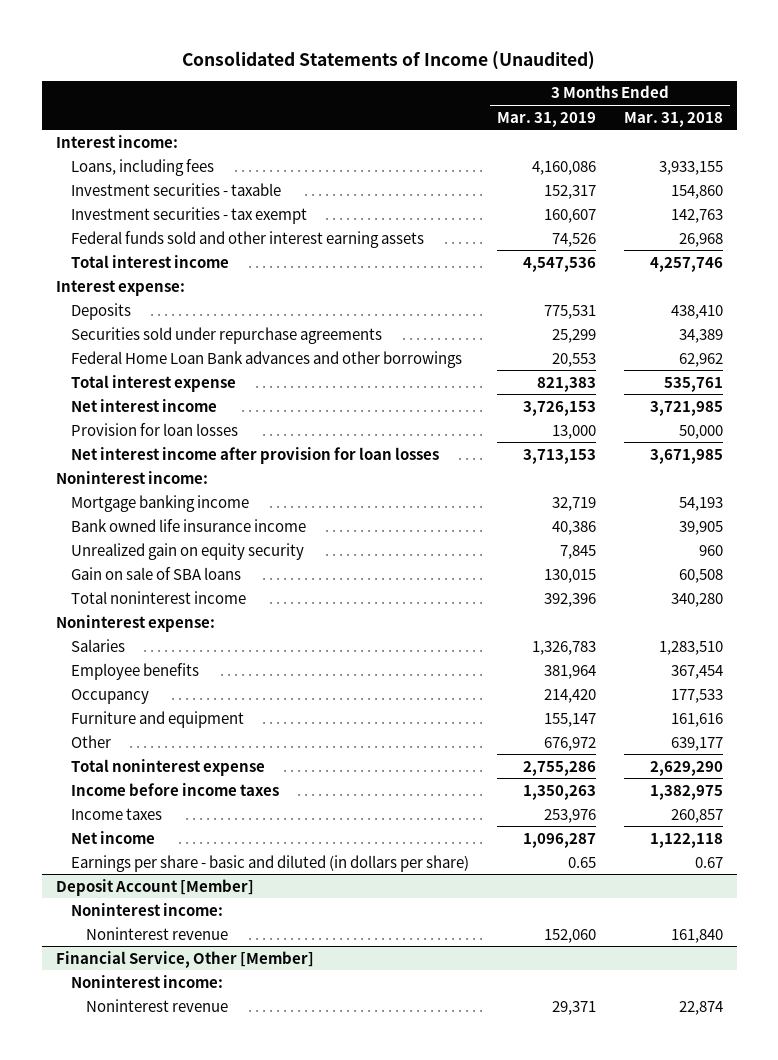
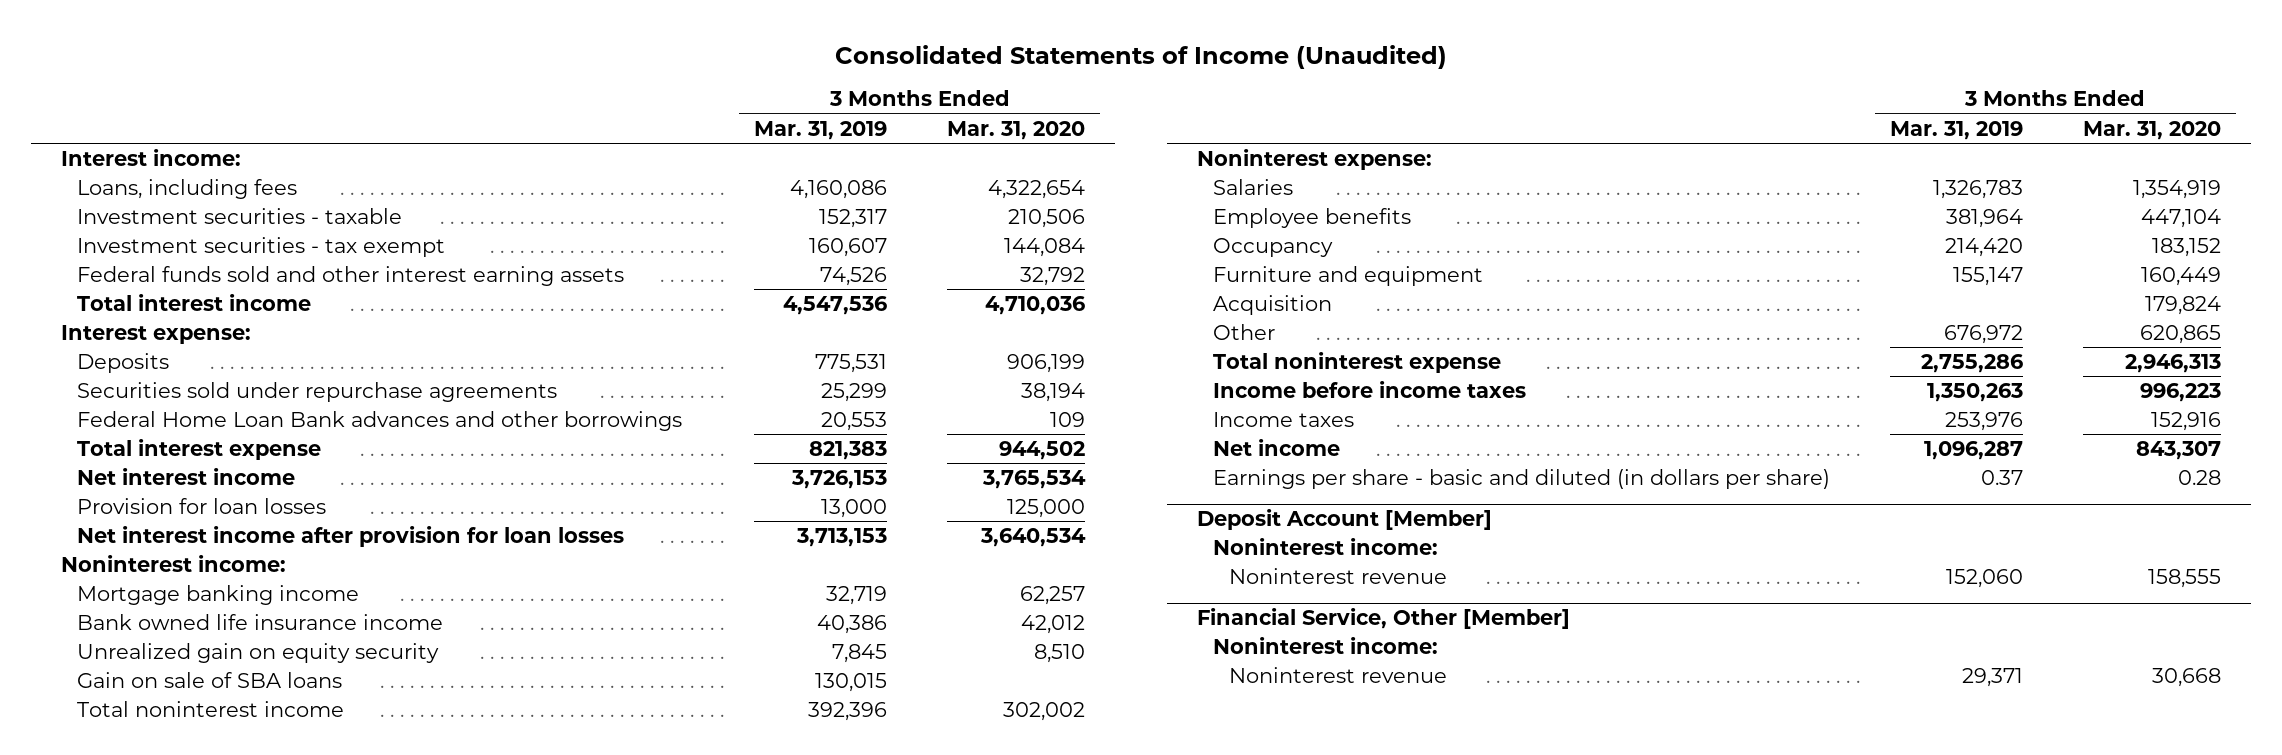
[623,111,723,127] Mar. 31, 2018 -> none
none -> [947,120,1086,140] Mar. 31, 2020
none -> [1213,294,1333,315] Acquisition
[567,856,596,868] 0.65 -> [1980,469,2023,485] 0.37

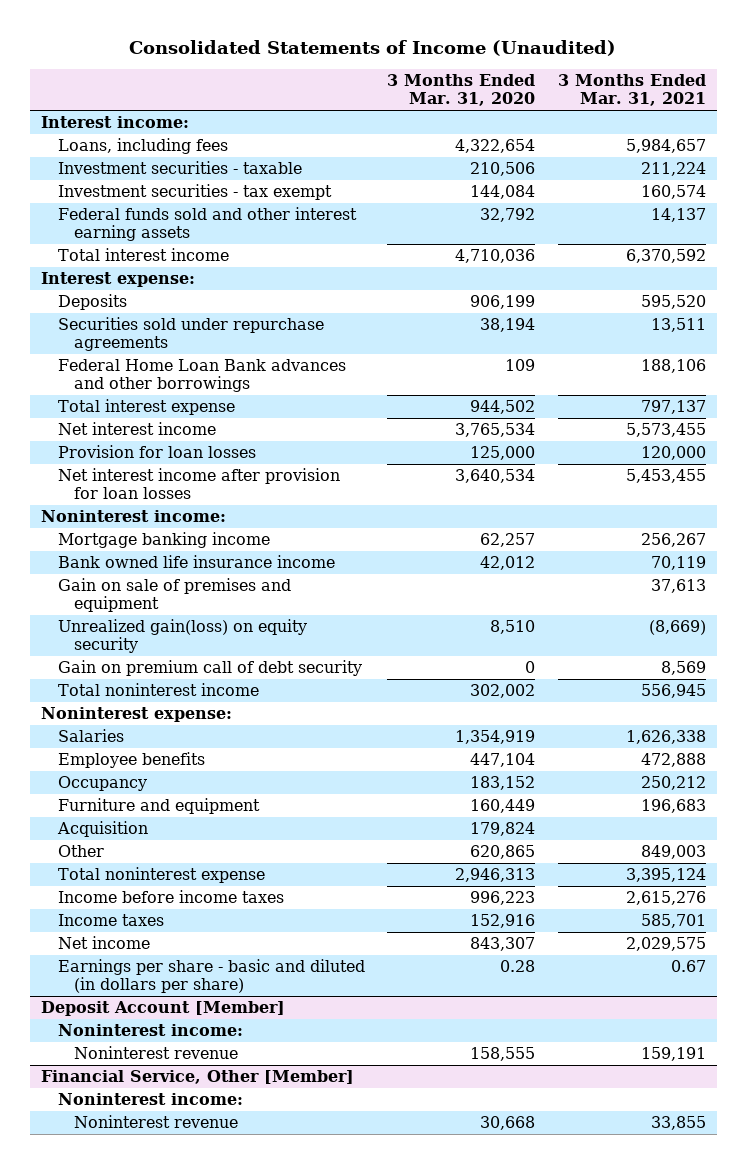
[754,120,888,140] Mar. 31, 2019 -> none
none -> [557,74,706,107] 3 Months Ended Mar. 31, 2021
[77,671,343,688] Gain on sale of SBA loans -> none
none -> [57,578,291,613] Gain on sale of premises and equipment
[77,642,440,663] Unrealized gain on equity security -> [57,619,307,654] Unrealized gain(loss) on equity security
none -> [57,660,362,677] Gain on premium call of debt security

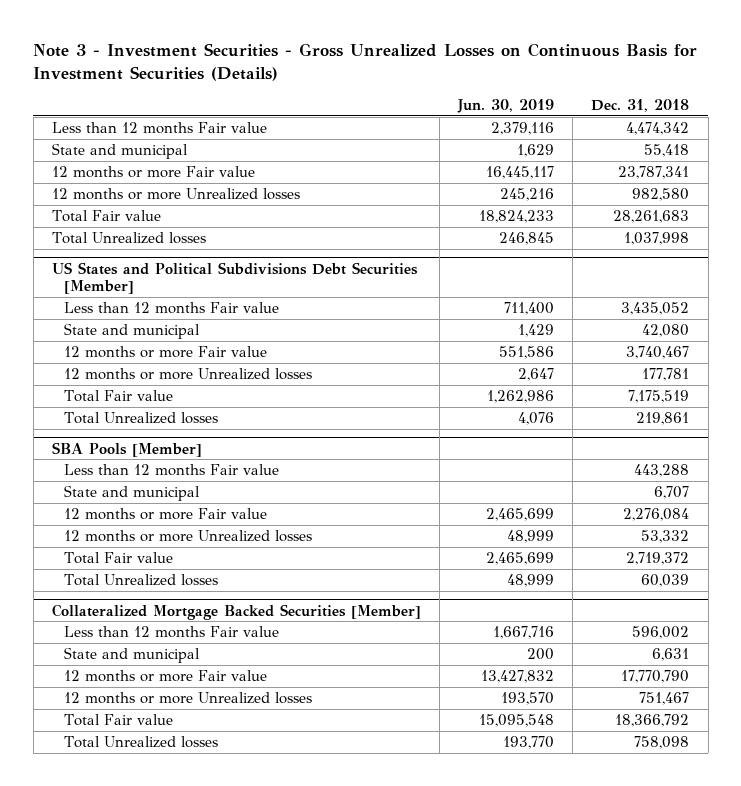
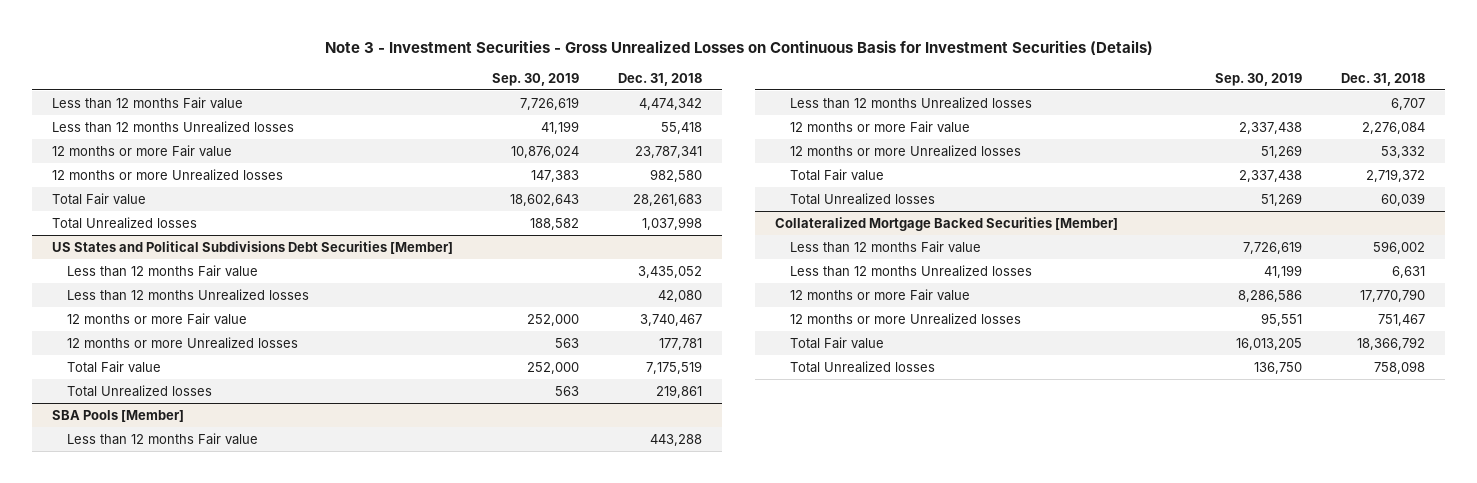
[457,99,555,114] Jun. 30, 2019 -> none
none -> [492,72,580,86] Sep. 30, 2019
[51,142,188,159] State and municipal -> [51,120,294,133] Less than 12 months Unrealized losses
[63,322,200,339] State and municipal -> [66,288,309,301] Less than 12 months Unrealized losses
[63,484,200,501] State and municipal -> [789,96,1032,109] Less than 12 months Unrealized losses
[63,646,200,663] State and municipal -> [789,264,1032,277] Less than 12 months Unrealized losses

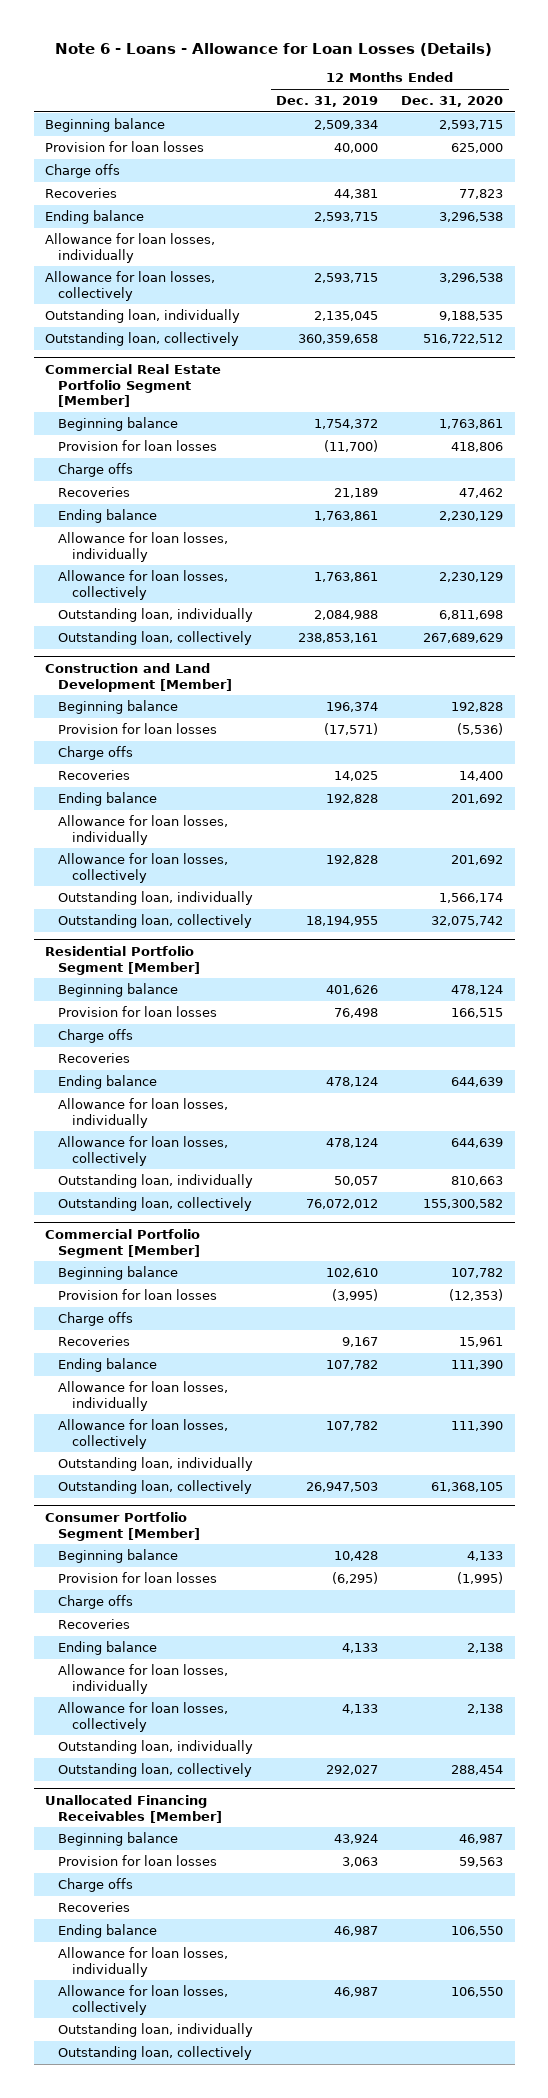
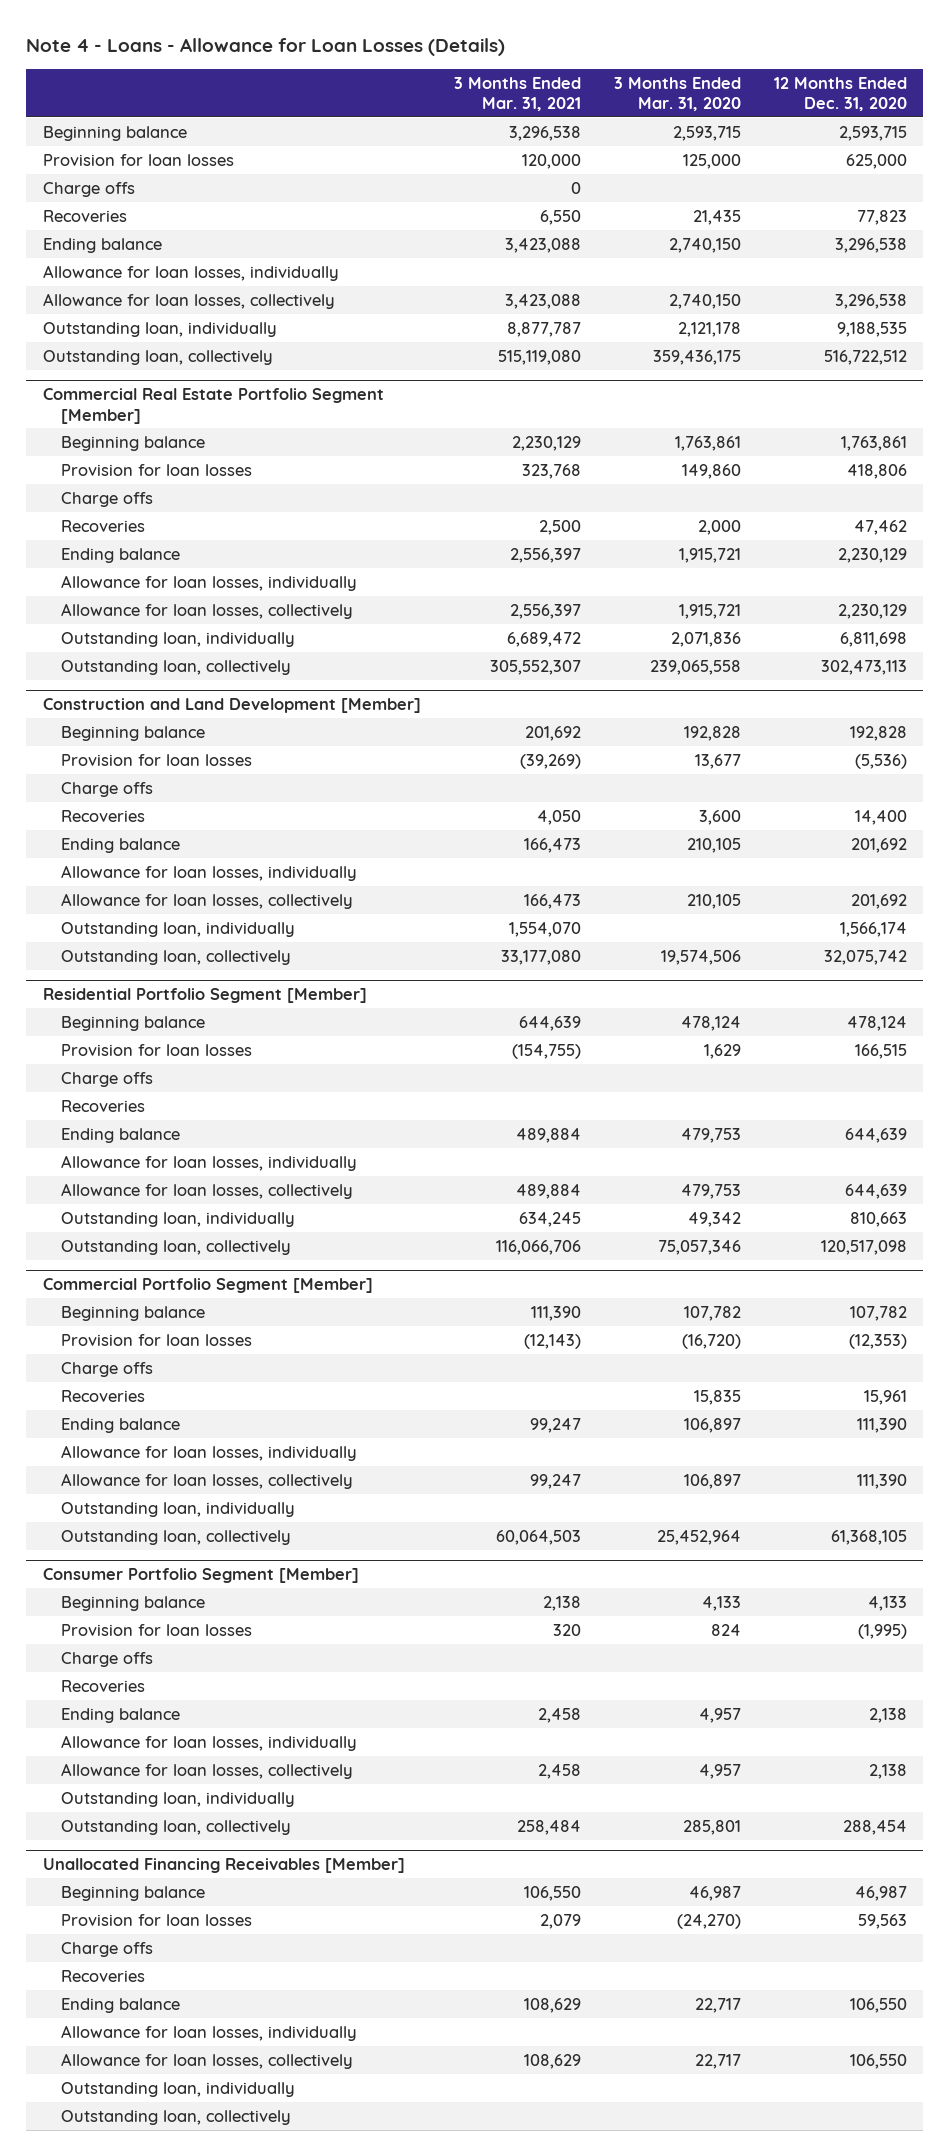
[55,42,493,56] Note 6 - Loans - Allowance for Loan Losses (Details) -> [26,37,506,56] Note 4 - Loans - Allowance for Loan Losses (Details)
[276,96,379,108] Dec. 31, 2019 -> none
none -> [453,76,581,112] 3 Months Ended Mar. 31, 2021
none -> [613,76,741,112] 3 Months Ended Mar. 31, 2020
[423,633,504,644] 267,689,629 -> [820,659,907,675] 302,473,113
[423,1199,504,1210] 155,300,582 -> [820,1239,907,1255] 120,517,098

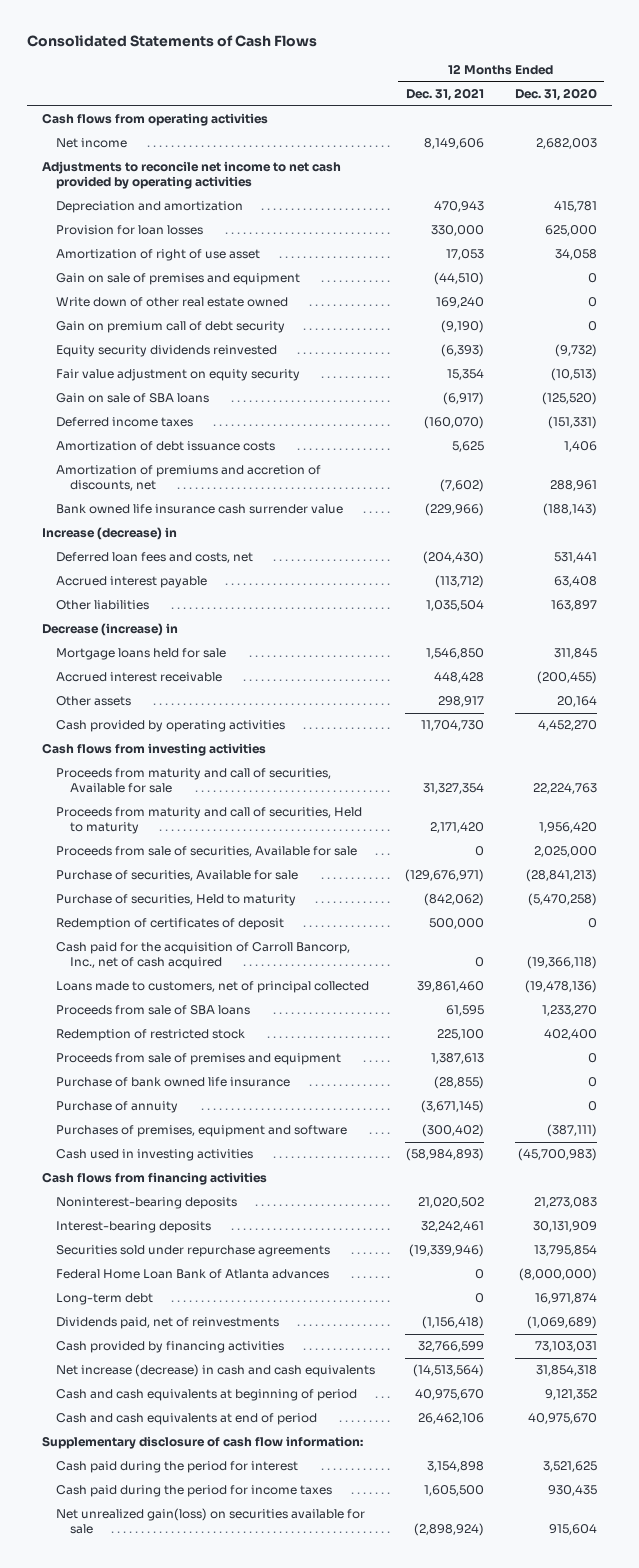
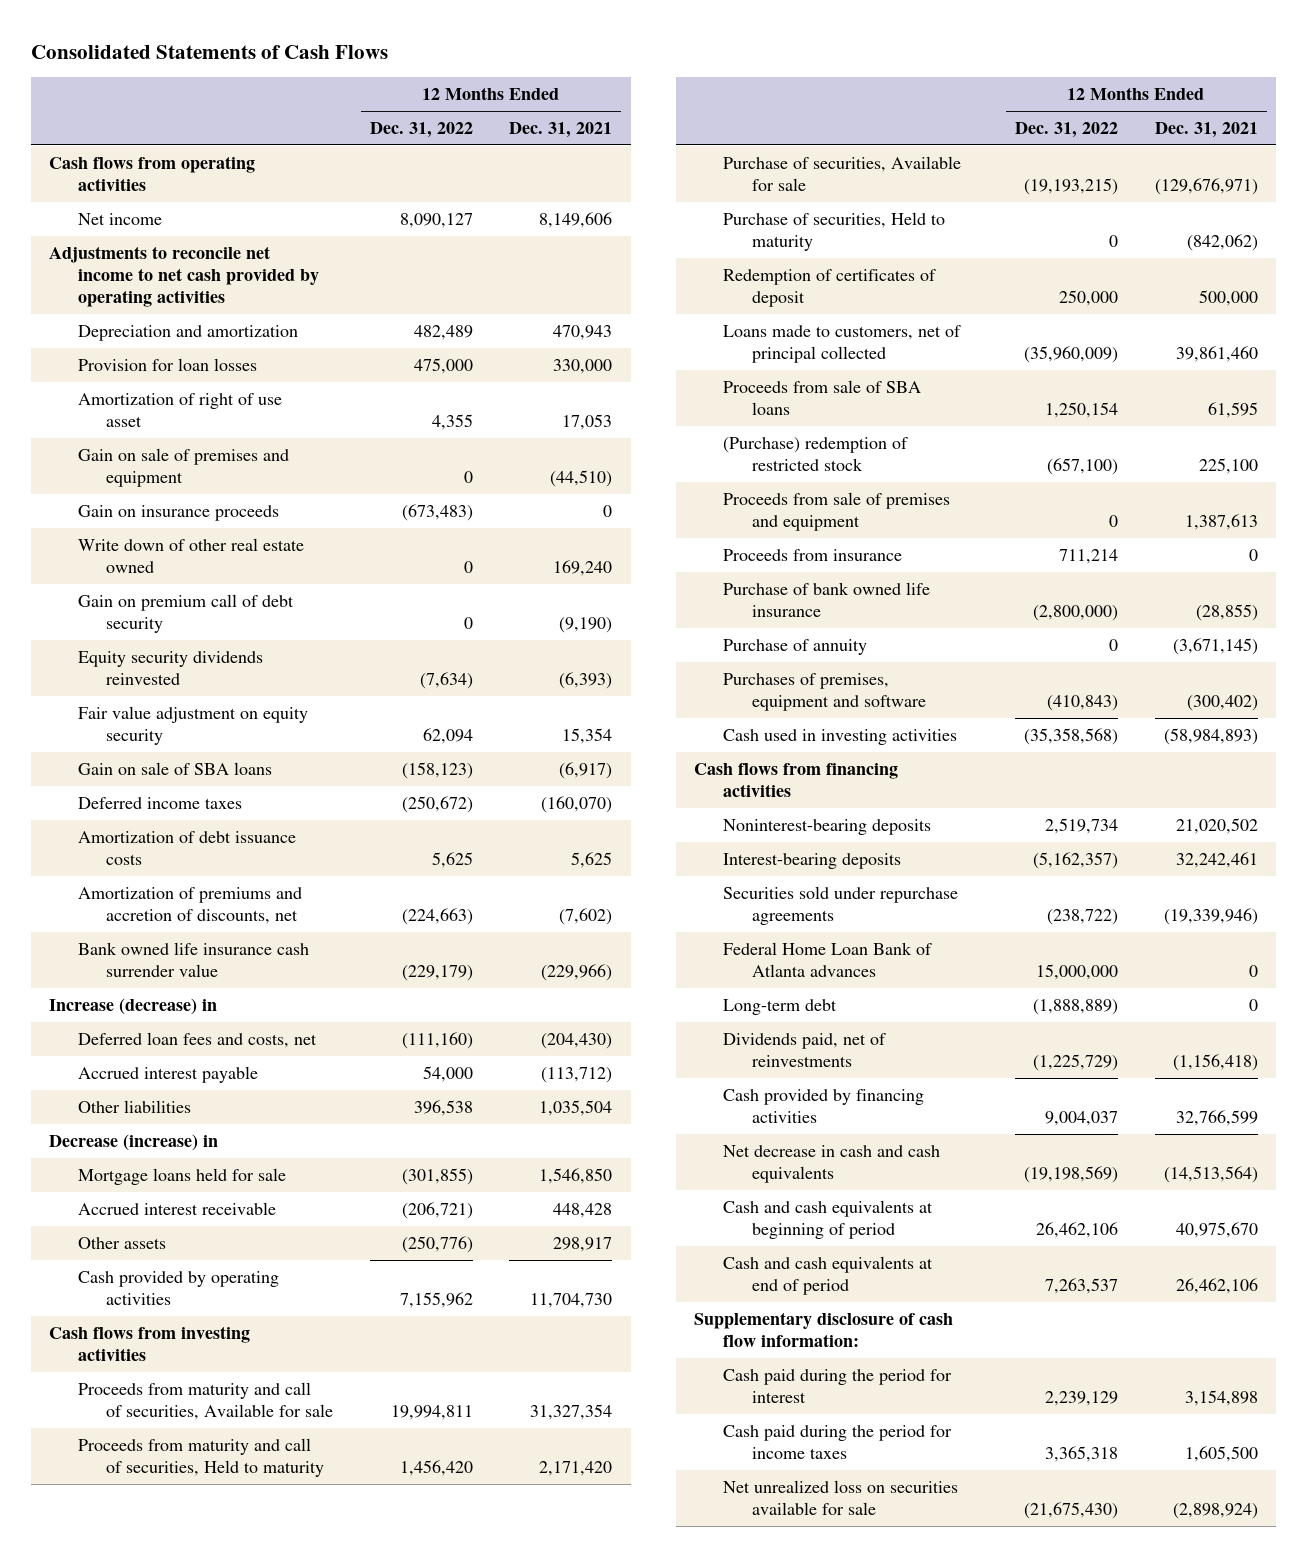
[514,87,597,101] Dec. 31, 2020 -> none
none -> [369,121,473,138] Dec. 31, 2022
none -> [77,504,279,521] Gain on insurance proceeds
[56,846,358,858] Proceeds from sale of securities, Available for sale -> none
[56,942,351,970] Cash paid for the acquisition of Carroll Bancorp, Inc., net of cash acquired -> none
[56,1029,246,1042] Redemption of restricted stock -> [723,436,909,471] (Purchase) redemption of restricted stock
none -> [723,548,903,561] Proceeds from insurance
[56,1364,376,1378] Net increase (decrease) in cash and cash equivalents -> [723,1144,941,1183] Net decrease in cash and cash equivalents
[56,1508,366,1535] Net unrealized gain(loss) on securities available for sale -> [723,1479,959,1515] Net unrealized loss on securities available for sale

